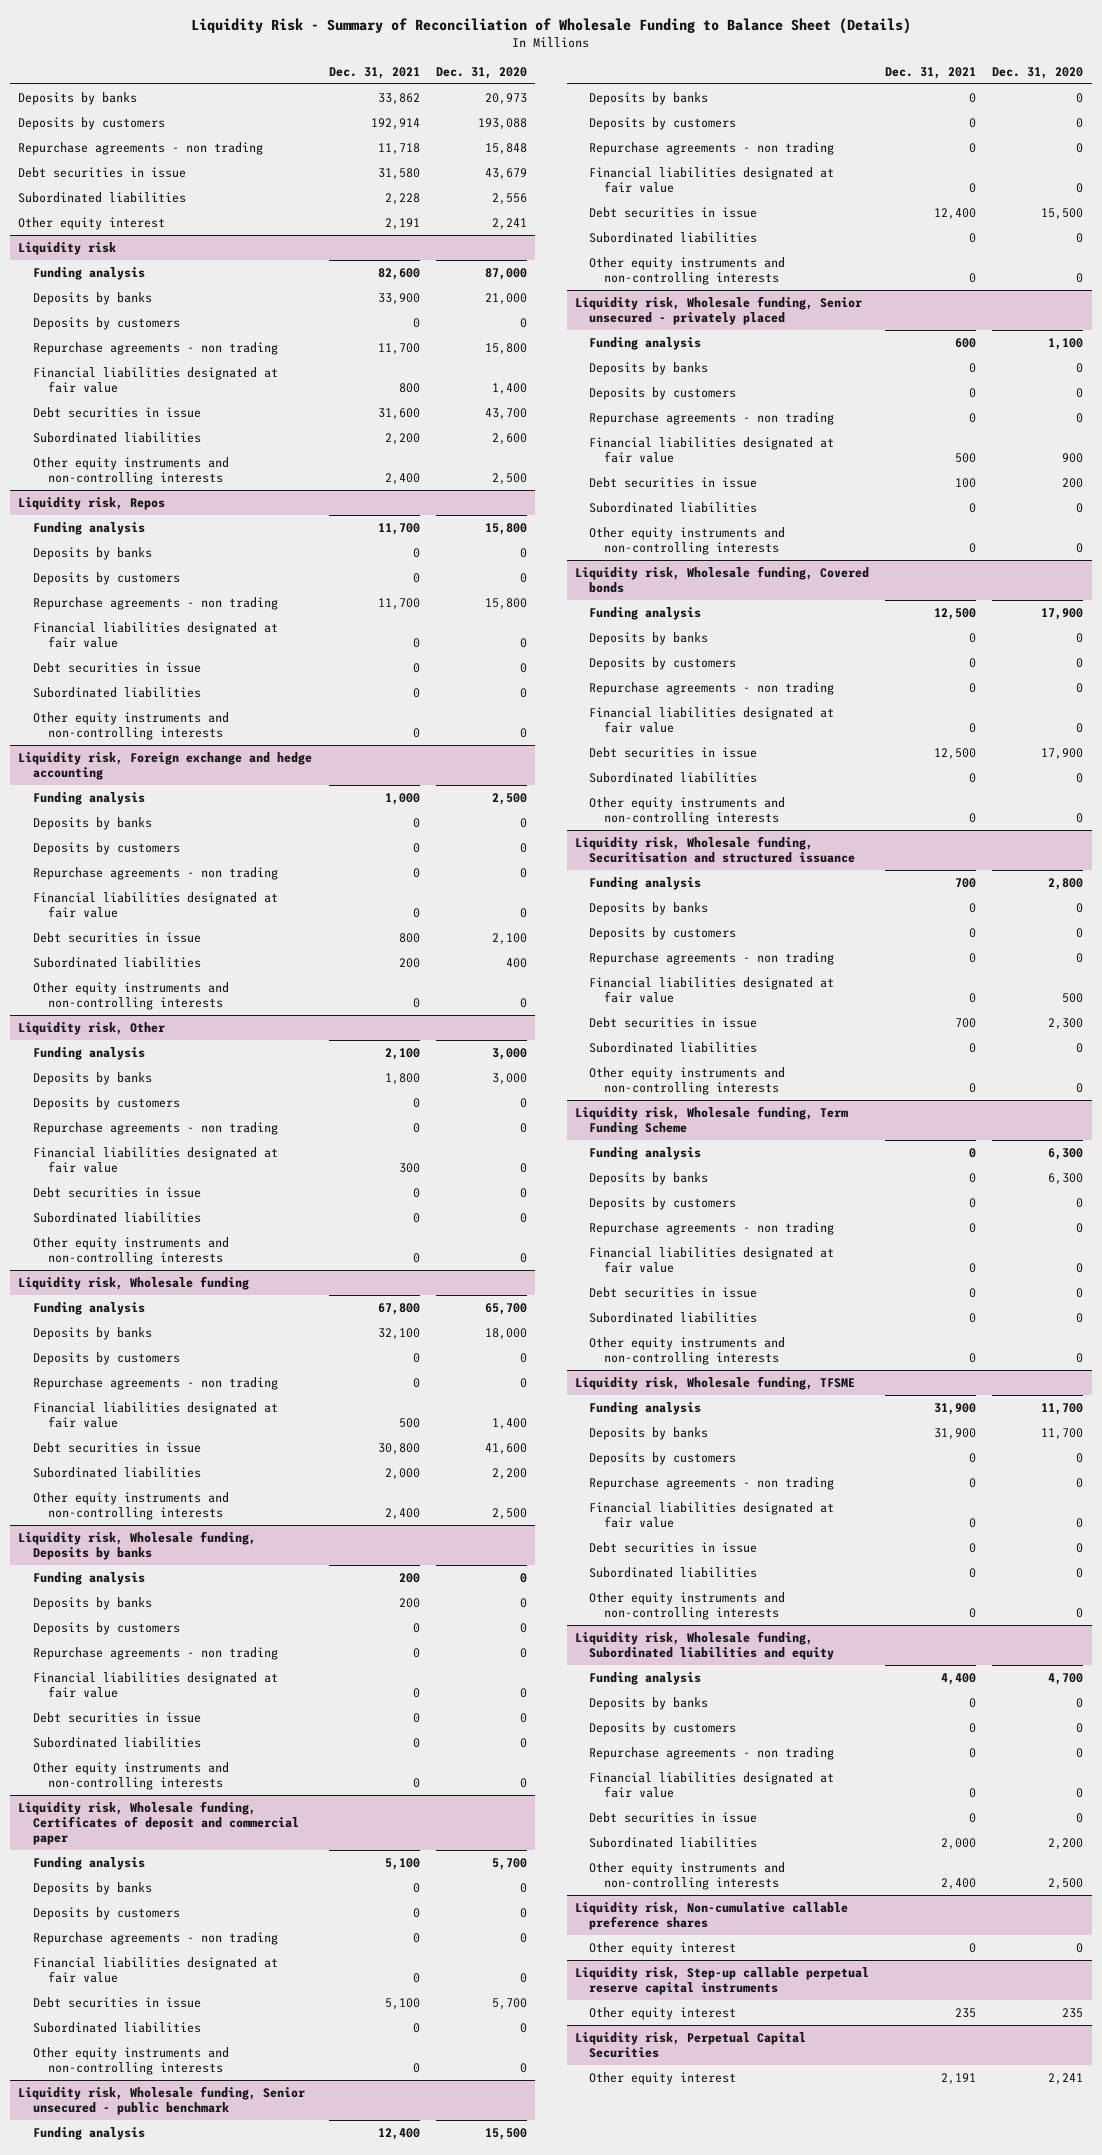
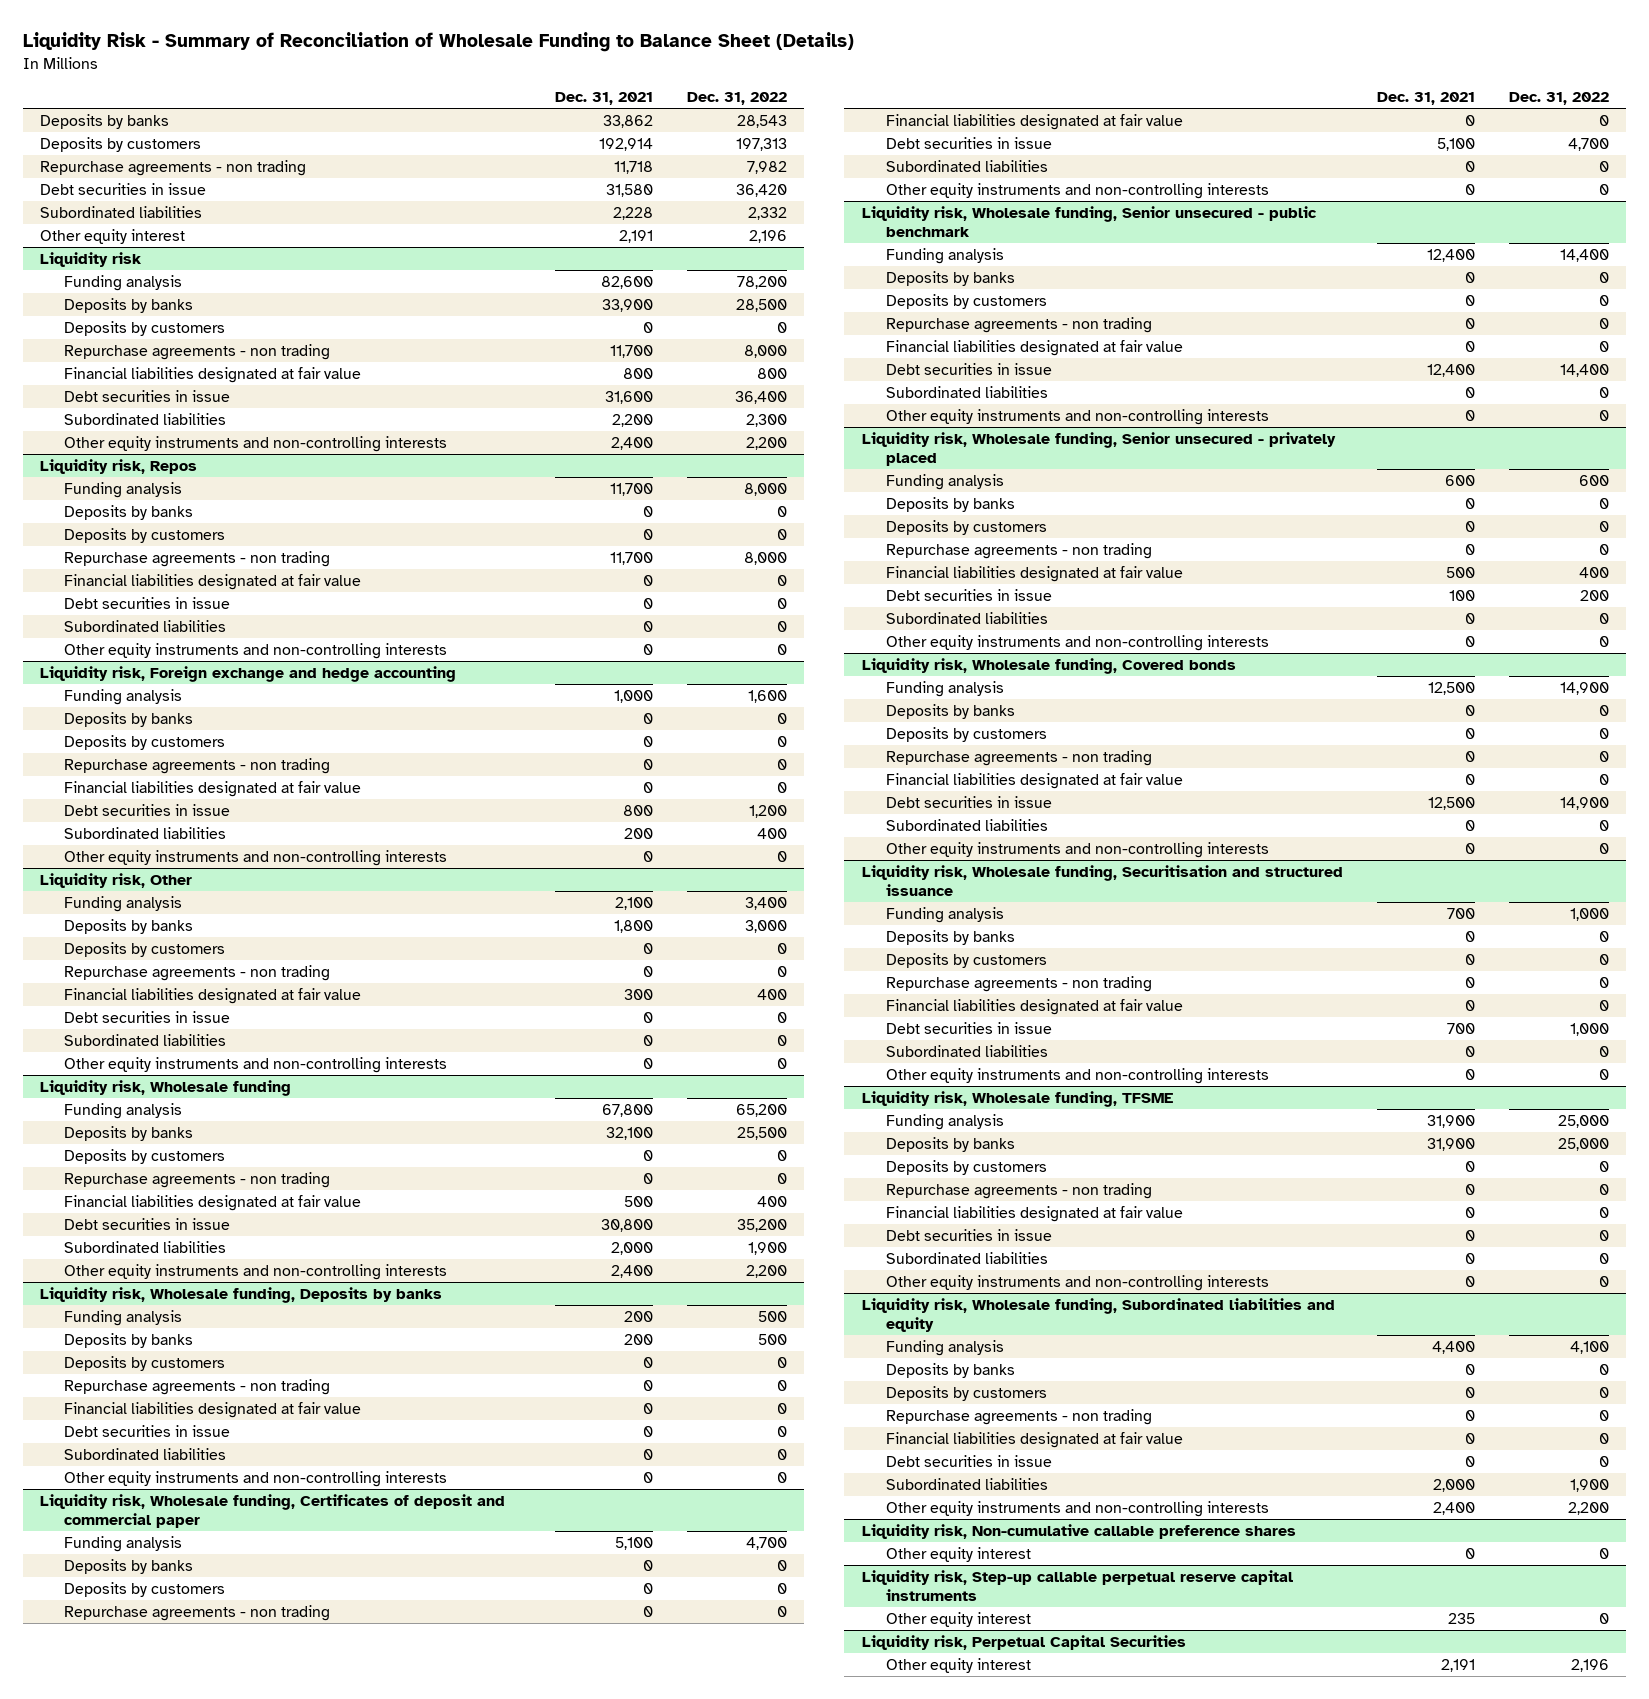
[436,66,528,79] Dec. 31, 2020 -> none
none -> [687,91,788,105] Dec. 31, 2022
[574,1105,848,1135] Liquidity risk, Wholesale funding, Term Funding Scheme -> none
[589,1146,702,1160] Funding analysis -> none
[589,1171,709,1185] Deposits by banks -> none
[589,1196,737,1210] Deposits by customers -> none
[589,1221,835,1235] Repurchase agreements - non trading -> none
[589,1246,835,1273] Financial liabilities designated at fair value -> none
[589,1286,758,1298] Debt securities in issue -> none
[589,1311,758,1323] Subordinated liabilities -> none
[589,1336,786,1365] Other equity instruments and non-controlling interests -> none

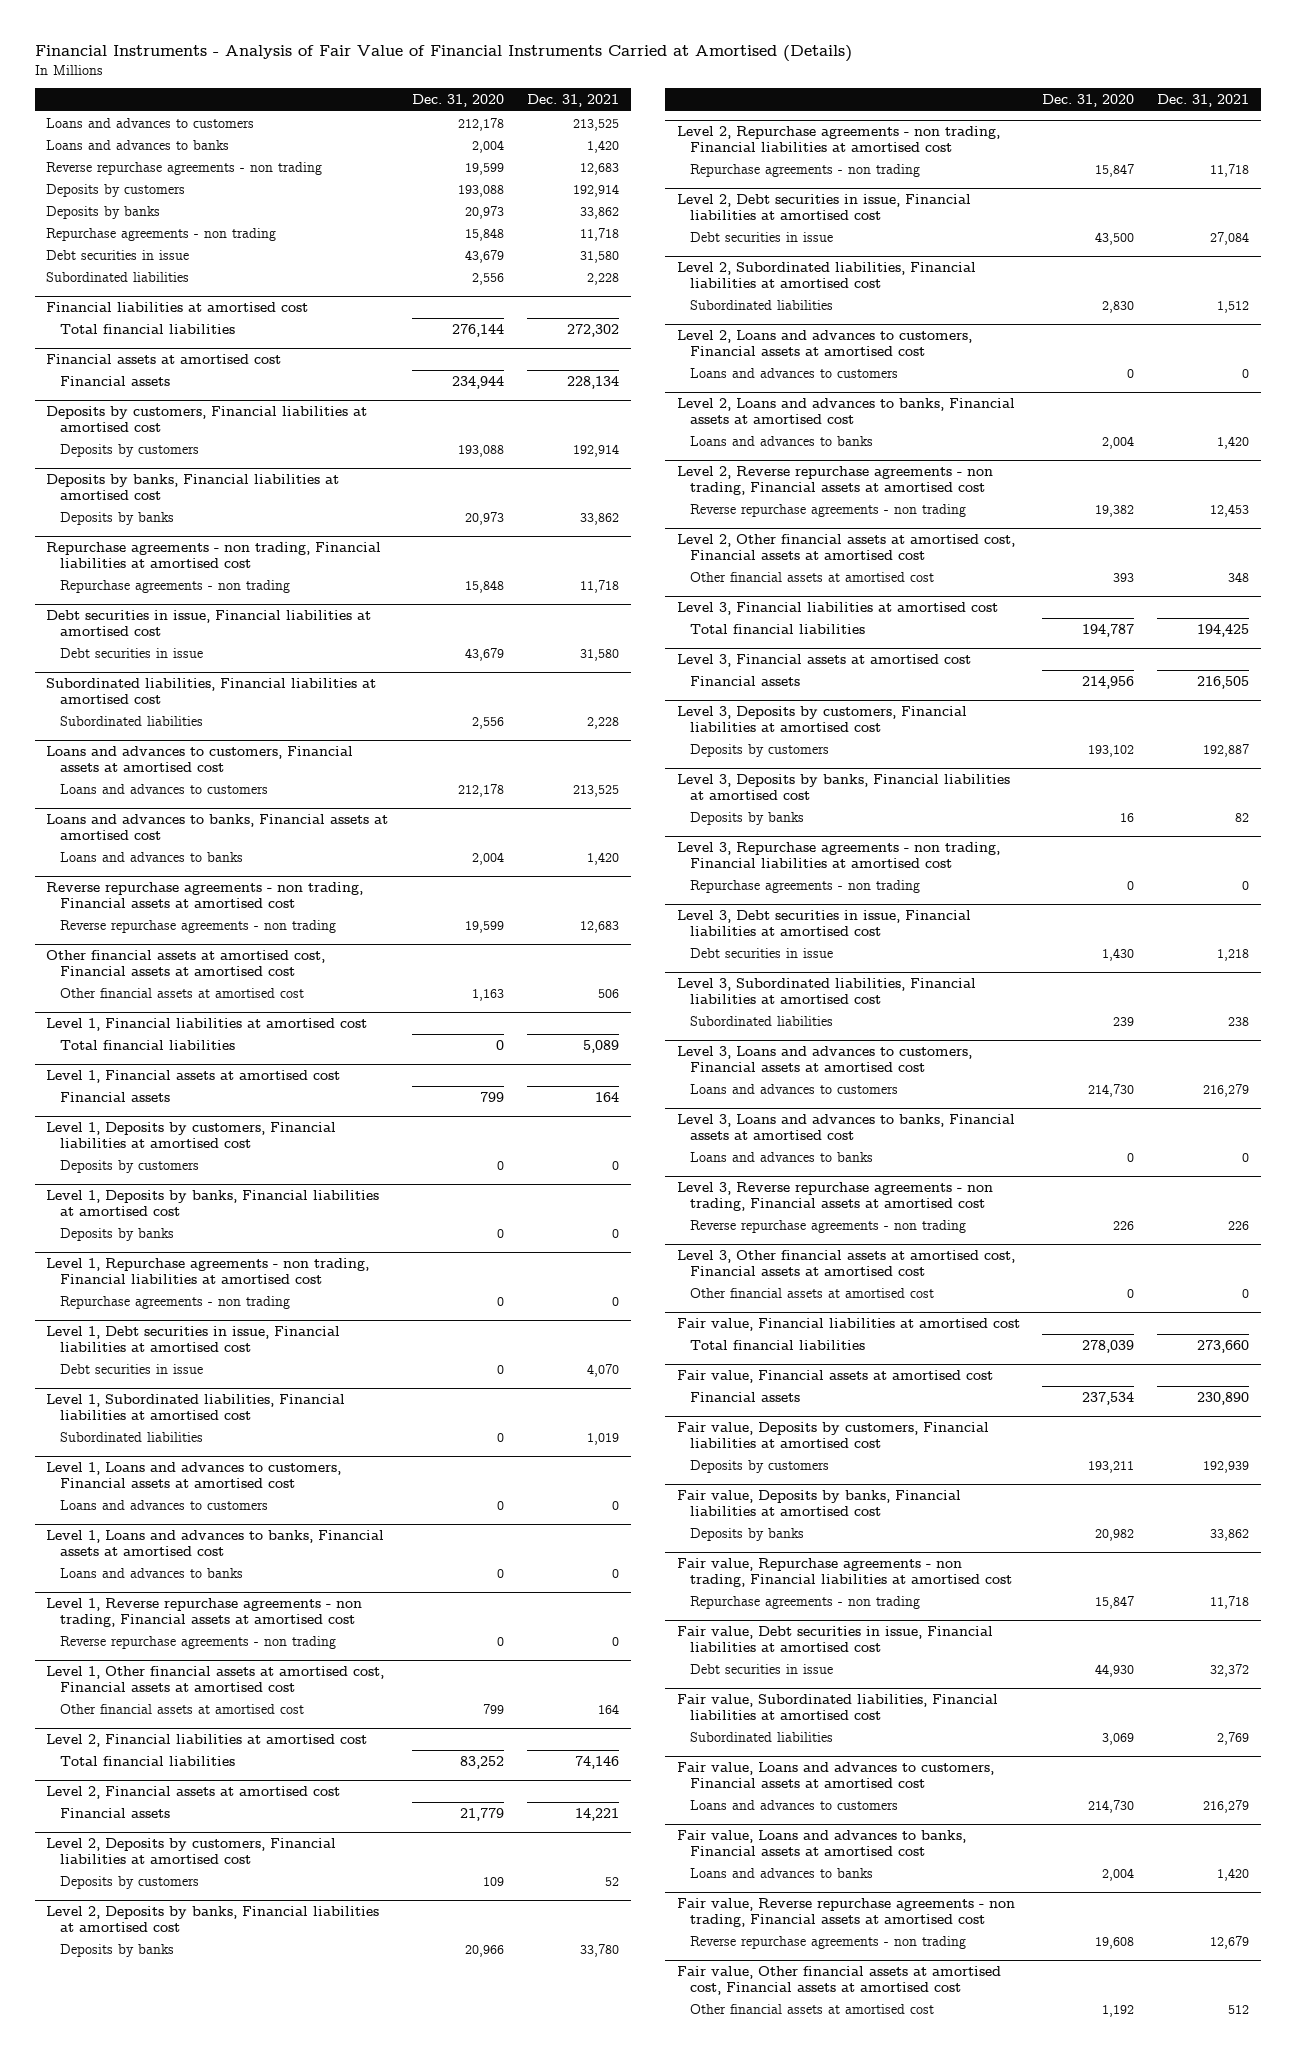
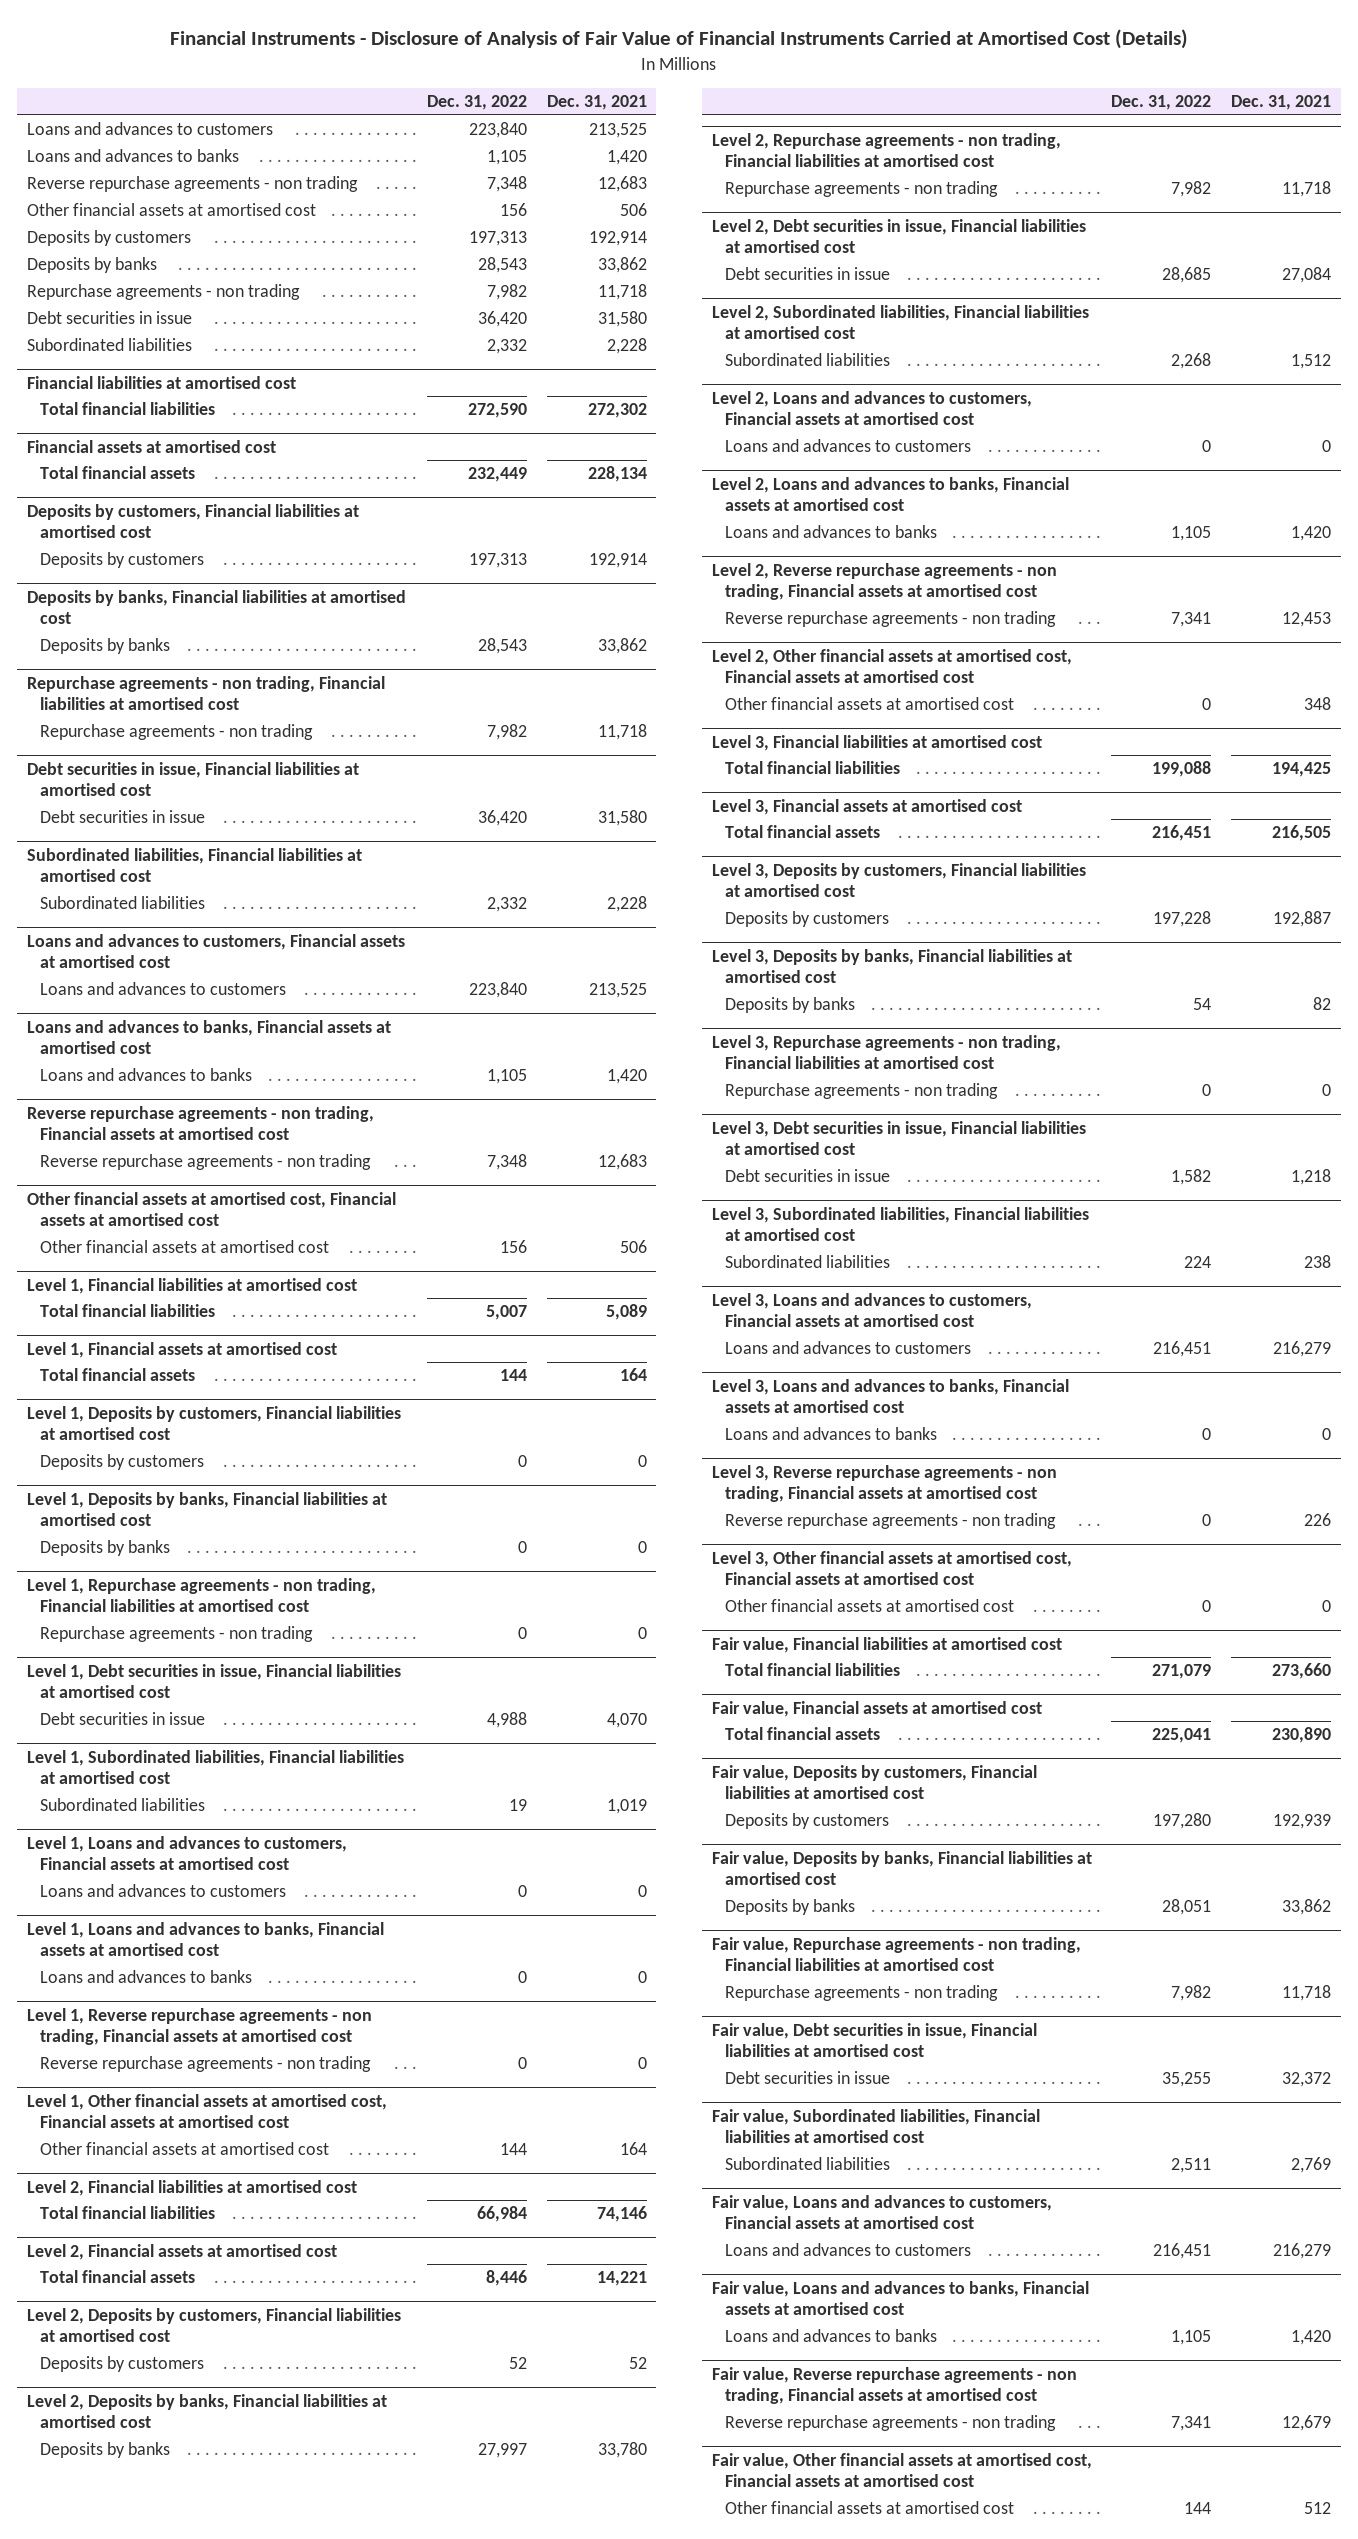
[34,45,852,63] Financial Instruments - Analysis of Fair Value of Financial Instruments Carried at Amortised (Details) -> [170,29,1189,50] Financial Instruments - Disclosure of Analysis of Fair Value of Financial Instruments Carried at Amortised Cost (Details)
[412,94,505,108] Dec. 31, 2020 -> none
none -> [426,95,527,111] Dec. 31, 2022
none -> [27,203,317,217] Other financial assets at amortised cost
[59,375,170,386] Financial assets -> [40,466,196,480] Total financial assets
[59,1091,170,1102] Financial assets -> [40,1368,196,1382] Total financial assets
[59,1807,170,1818] Financial assets -> [40,2270,196,2284] Total financial assets
[689,675,800,686] Financial assets -> [724,825,880,839] Total financial assets
[689,1391,800,1402] Financial assets -> [724,1727,880,1741] Total financial assets

